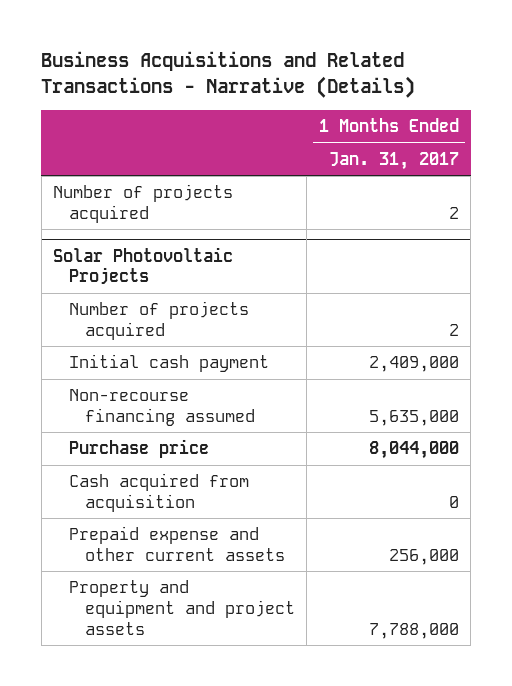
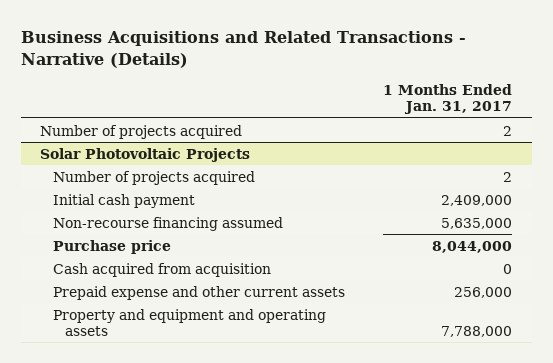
[68,580,295,635] Property and equipment and project assets -> [52,308,326,336] Property and equipment and operating assets

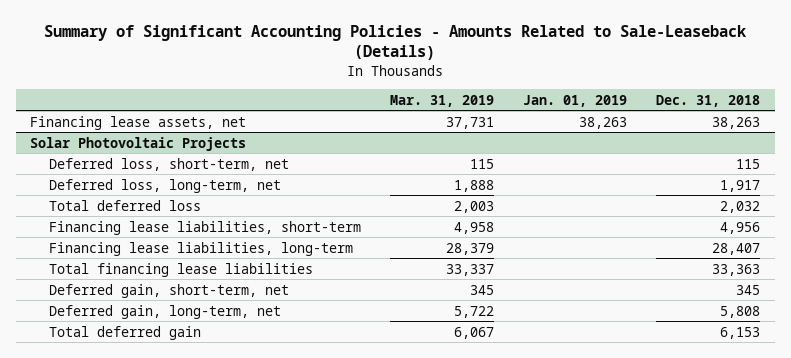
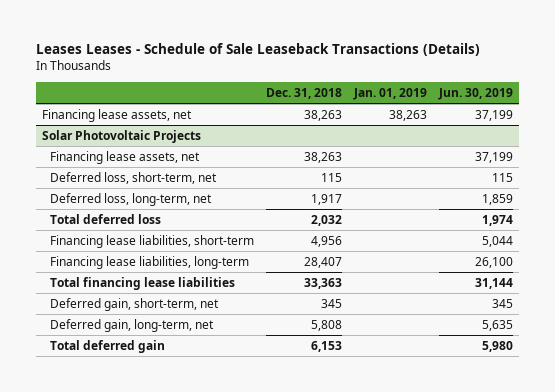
[44,24,748,61] Summary of Significant Accounting Policies - Amounts Related to Sale-Leaseback (Details) -> [35,42,480,56] Leases Leases - Schedule of Sale Leaseback Transactions (Details)
[389,94,494,107] Mar. 31, 2019 -> none
none -> [438,87,514,100] Jun. 30, 2019
none -> [50,150,201,164] Financing lease assets, net

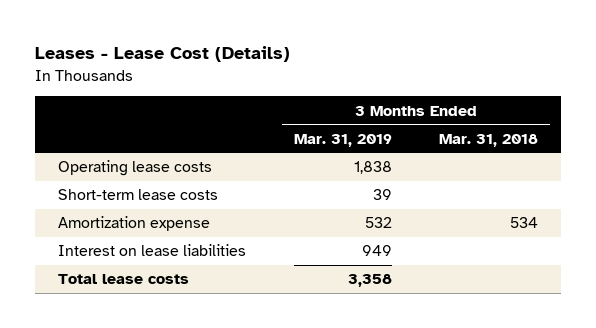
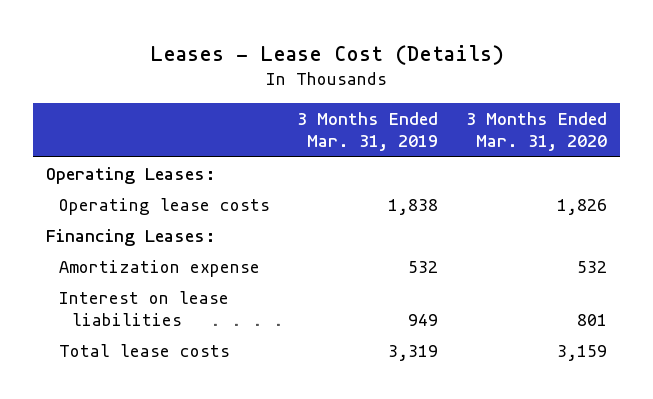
[438,133,538,147] Mar. 31, 2018 -> none
none -> [465,111,607,152] 3 Months Ended Mar. 31, 2020
none -> [46,166,217,184] Operating Leases:
[58,189,219,201] Short-term lease costs -> none
none -> [46,228,217,246] Financing Leases:
[347,274,392,288] 3,358 -> [388,344,439,361] 3,319

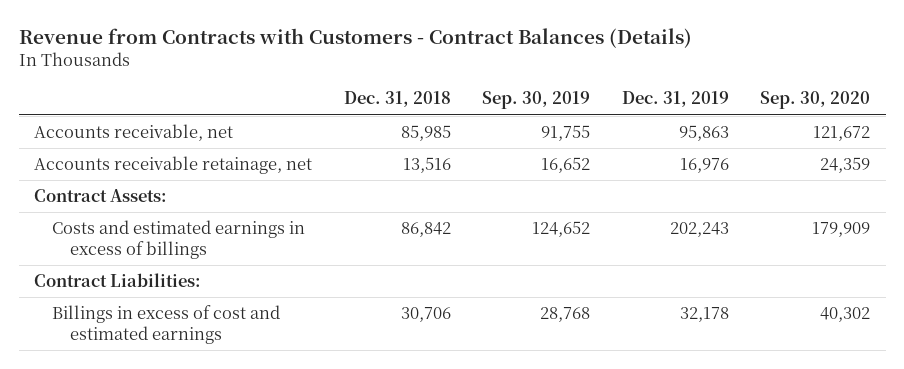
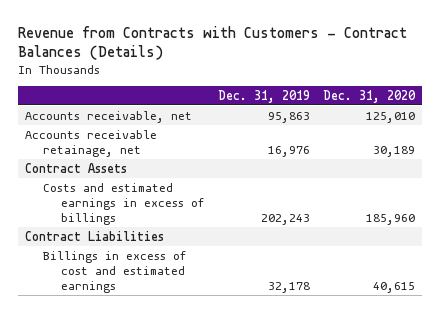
[343,91,451,108] Dec. 31, 2018 -> none
[482,91,591,110] Sep. 30, 2019 -> none
[760,91,871,110] Sep. 30, 2020 -> none
none -> [323,89,417,103] Dec. 31, 2020
[34,189,168,203] Contract Assets: -> [25,162,128,173] Contract Assets
[34,273,202,288] Contract Liabilities: -> [25,230,165,241] Contract Liabilities

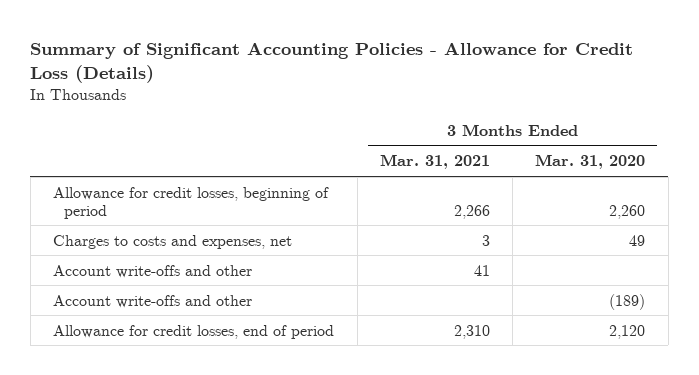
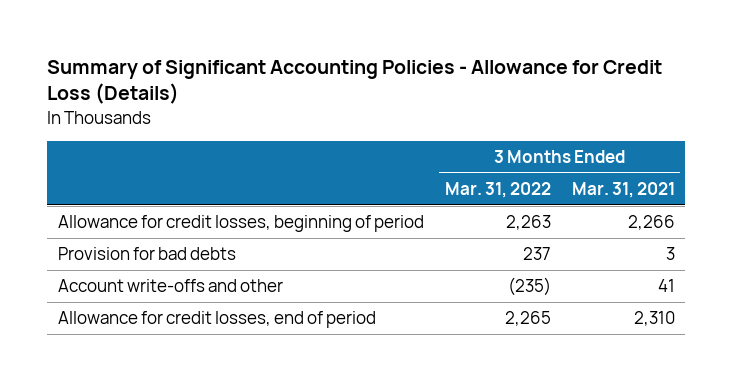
[535,154,646,170] Mar. 31, 2020 -> none
none -> [444,182,551,199] Mar. 31, 2022
[53,234,293,249] Charges to costs and expenses, net -> [57,247,236,261] Provision for bad debts
[53,294,253,308] Account write-offs and other -> none

